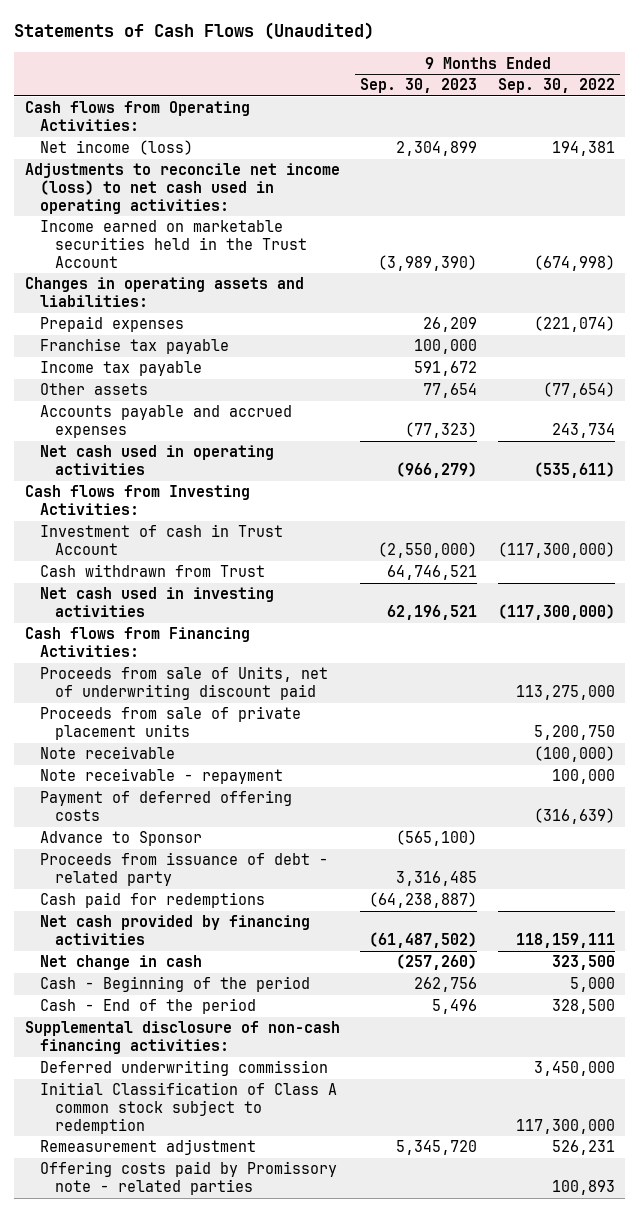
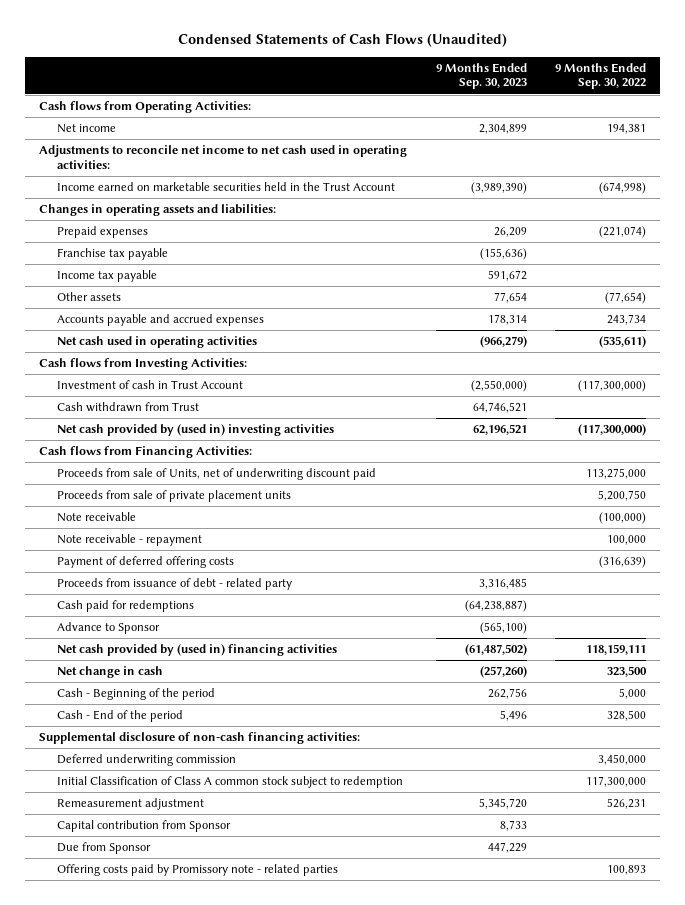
[14,22,375,41] Statements of Cash Flows (Unaudited) -> [177,33,507,48] Condensed Statements of Cash Flows (Unaudited)
[39,140,193,156] Net income (loss) -> [56,124,116,134] Net income
[24,163,340,214] Adjustments to reconcile net income (loss) to net cash used in operating activities: -> [39,145,408,169] Adjustments to reconcile net income to net cash used in operating activities:
[414,339,478,355] 100,000 -> [479,248,527,261] (155,636)
[405,422,478,439] (77,323) -> [487,314,527,326] 178,314
[39,587,274,618] Net cash used in investing activities -> [56,424,334,437] Net cash provided by (used in) investing activities
[39,831,202,847] Advance to Sponsor -> [56,622,160,635] Advance to Sponsor
[39,915,310,946] Net cash provided by financing activities -> [56,644,337,657] Net cash provided by (used in) financing activities
none -> [56,820,231,833] Capital contribution from Sponsor
none -> [56,842,151,855] Due from Sponsor

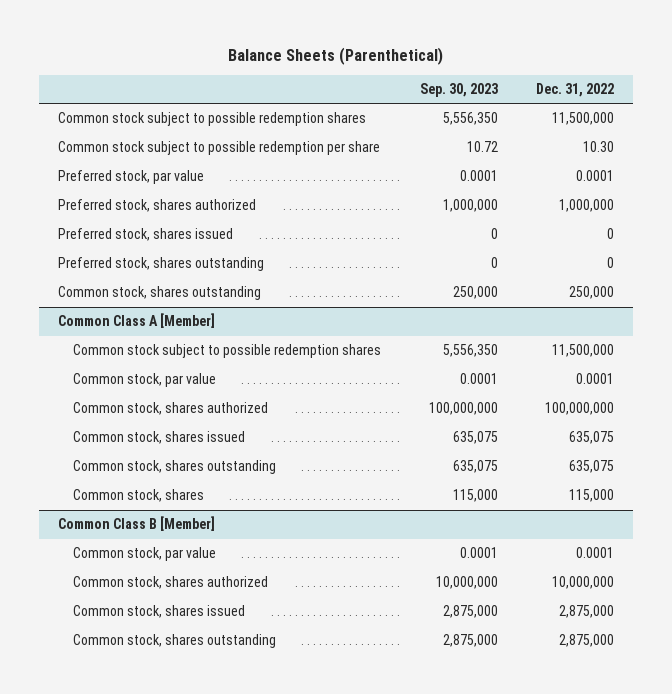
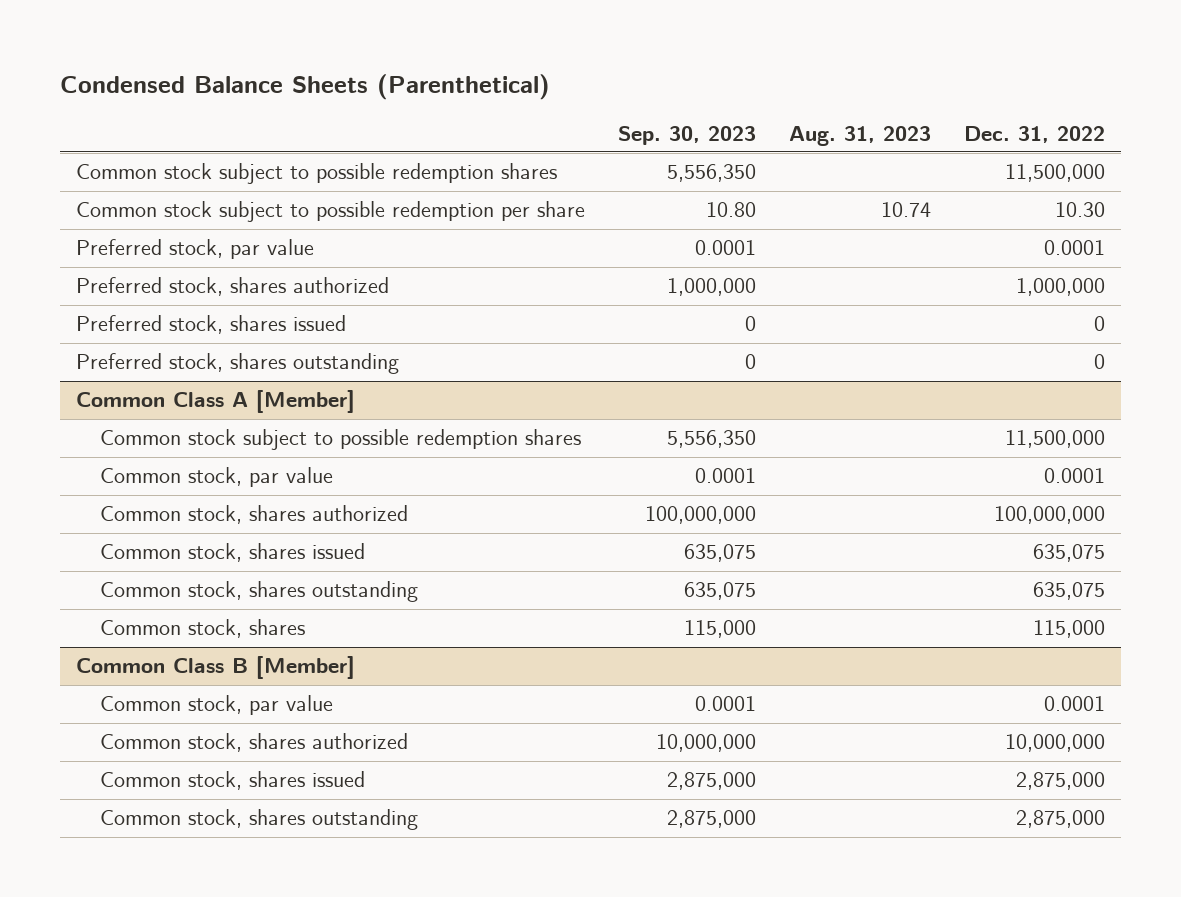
[228,46,444,65] Balance Sheets (Parenthetical) -> [59,74,550,101] Condensed Balance Sheets (Parenthetical)
none -> [788,125,931,146] Aug. 31, 2023
[466,141,498,153] 10.72 -> [706,202,757,218] 10.80
[58,286,262,301] Common stock, shares outstanding -> none

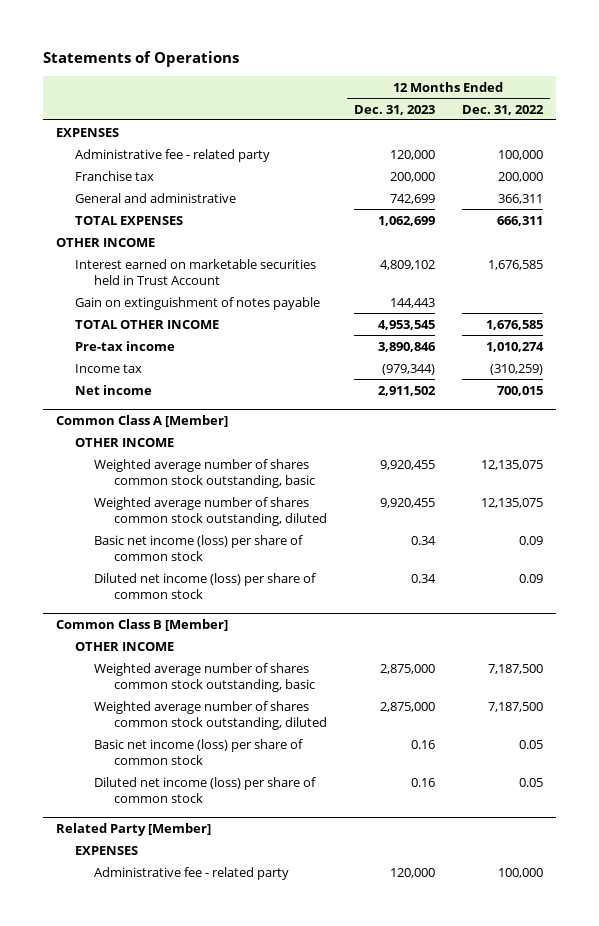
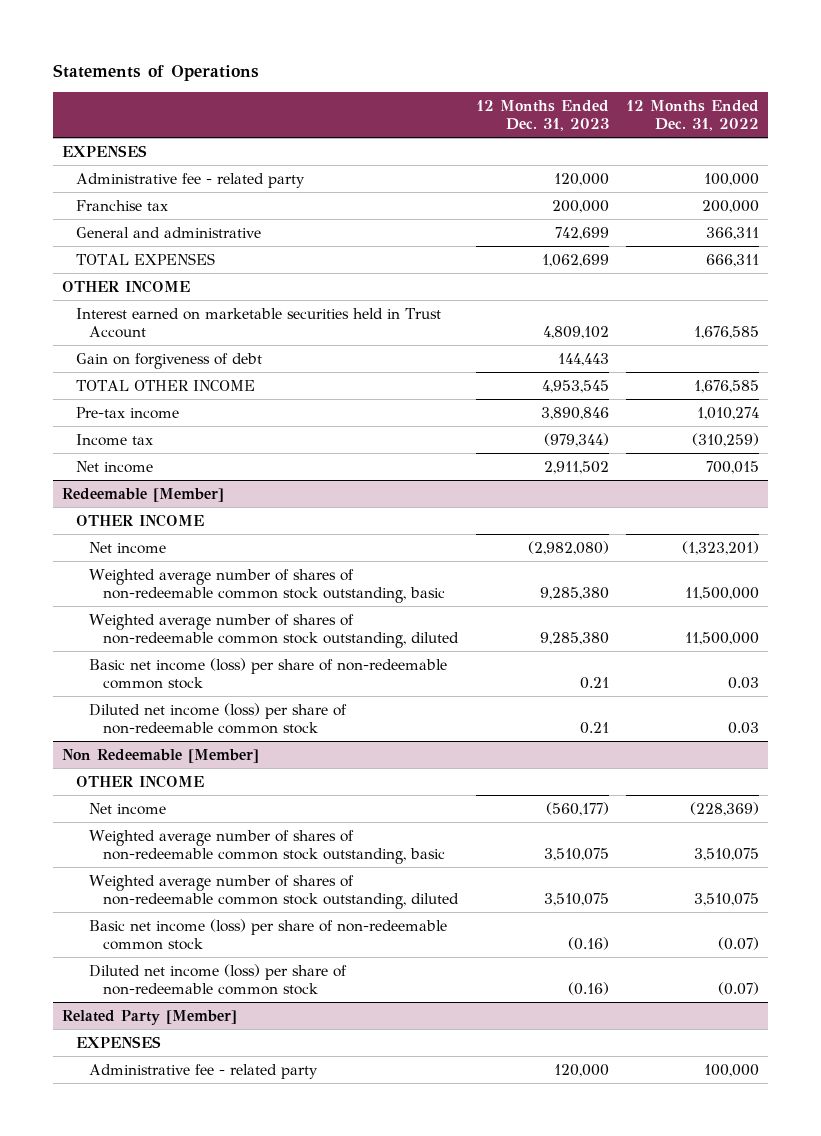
[75,296,321,310] Gain on extinguishment of notes payable -> [75,352,262,369] Gain on forgiveness of debt
[56,414,229,427] Common Class A [Member] -> none
none -> [61,487,224,502] Redeemable [Member]
[56,618,229,631] Common Class B [Member] -> none
none -> [89,541,167,554] Net income
[94,458,315,488] Weighted average number of shares common stock outstanding, basic -> [89,568,446,603] Weighted average number of shares of non-redeemable common stock outstanding, basic
[379,459,435,470] 9,920,455 -> [539,586,609,600] 9,285,380
[480,459,543,470] 12,135,075 -> [685,586,760,600] 11,500,000
[94,496,327,526] Weighted average number of shares common stock outstanding, diluted -> [89,613,460,648] Weighted average number of shares of non-redeemable common stock outstanding, diluted
[379,497,435,508] 9,920,455 -> [539,631,609,645] 9,285,380
[480,497,543,508] 12,135,075 -> [685,631,760,645] 11,500,000
[94,534,304,561] Basic net income (loss) per share of common stock -> [89,657,448,689] Basic net income (loss) per share of non-redeemable common stock
[410,535,436,545] 0.34 -> [579,676,609,689] 0.21
[518,535,543,545] 0.09 -> [728,676,760,689] 0.03
[94,572,317,599] Diluted net income (loss) per share of common stock -> [89,702,348,734] Diluted net income (loss) per share of non-redeemable common stock
[410,573,436,583] 0.34 -> [579,721,609,734] 0.21
[518,573,543,583] 0.09 -> [728,721,760,734] 0.03
none -> [61,748,259,763] Non Redeemable [Member]
none -> [89,802,167,815] Net income
[94,662,315,692] Weighted average number of shares common stock outstanding, basic -> [89,829,446,864] Weighted average number of shares of non-redeemable common stock outstanding, basic
[379,663,435,674] 2,875,000 -> [543,847,609,861] 3,510,075
[487,663,543,674] 7,187,500 -> [694,847,760,861] 3,510,075
[94,700,327,730] Weighted average number of shares common stock outstanding, diluted -> [89,874,460,909] Weighted average number of shares of non-redeemable common stock outstanding, diluted
[379,701,435,712] 2,875,000 -> [543,892,609,906] 3,510,075
[487,701,543,712] 7,187,500 -> [694,892,760,906] 3,510,075
[94,738,304,765] Basic net income (loss) per share of common stock -> [89,918,448,950] Basic net income (loss) per share of non-redeemable common stock
[410,739,435,749] 0.16 -> [567,936,609,950] (0.16)
[518,739,543,749] 0.05 -> [718,936,760,950] (0.07)
[94,776,317,803] Diluted net income (loss) per share of common stock -> [89,963,348,995] Diluted net income (loss) per share of non-redeemable common stock
[410,777,435,787] 0.16 -> [567,981,609,995] (0.16)
[518,777,543,787] 0.05 -> [718,981,760,995] (0.07)

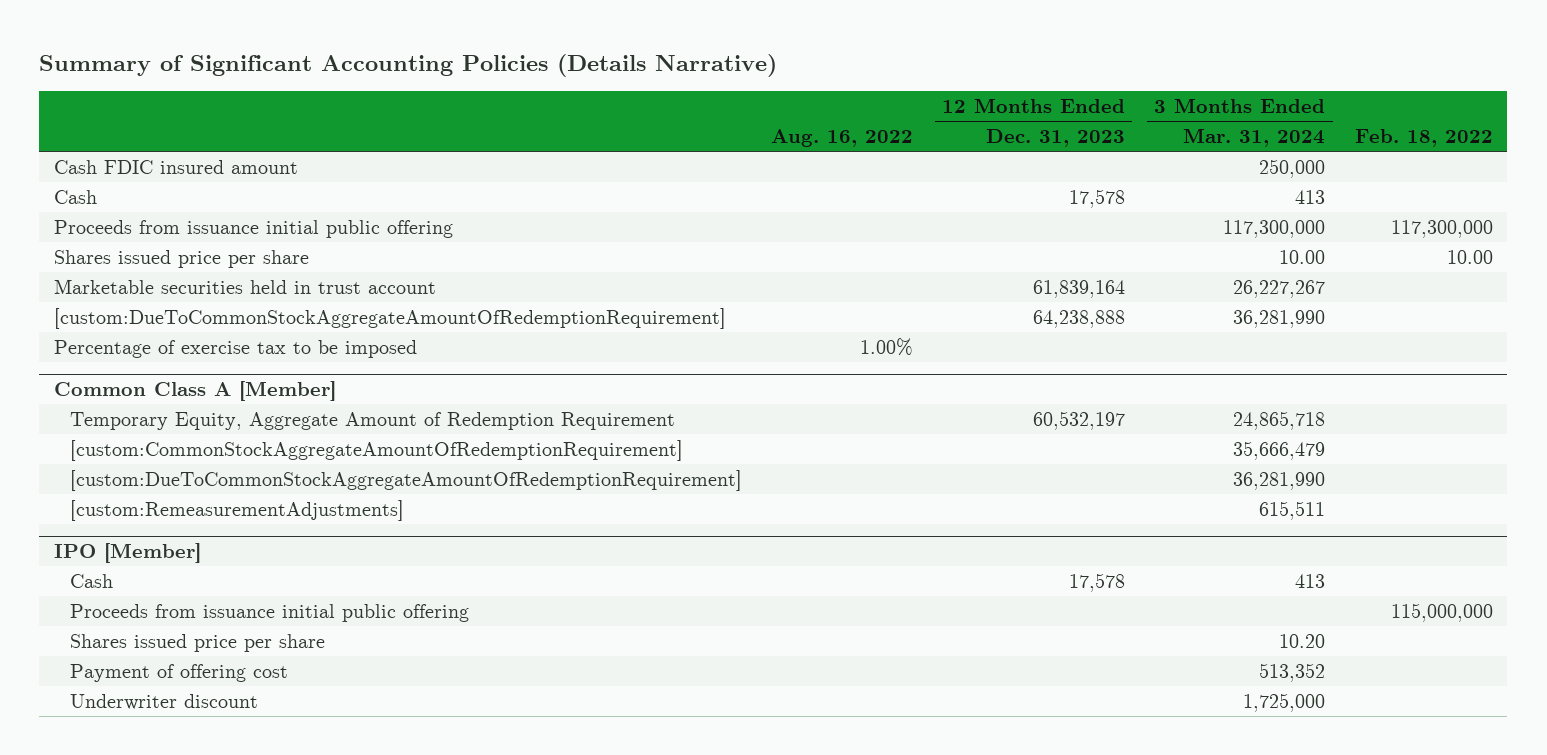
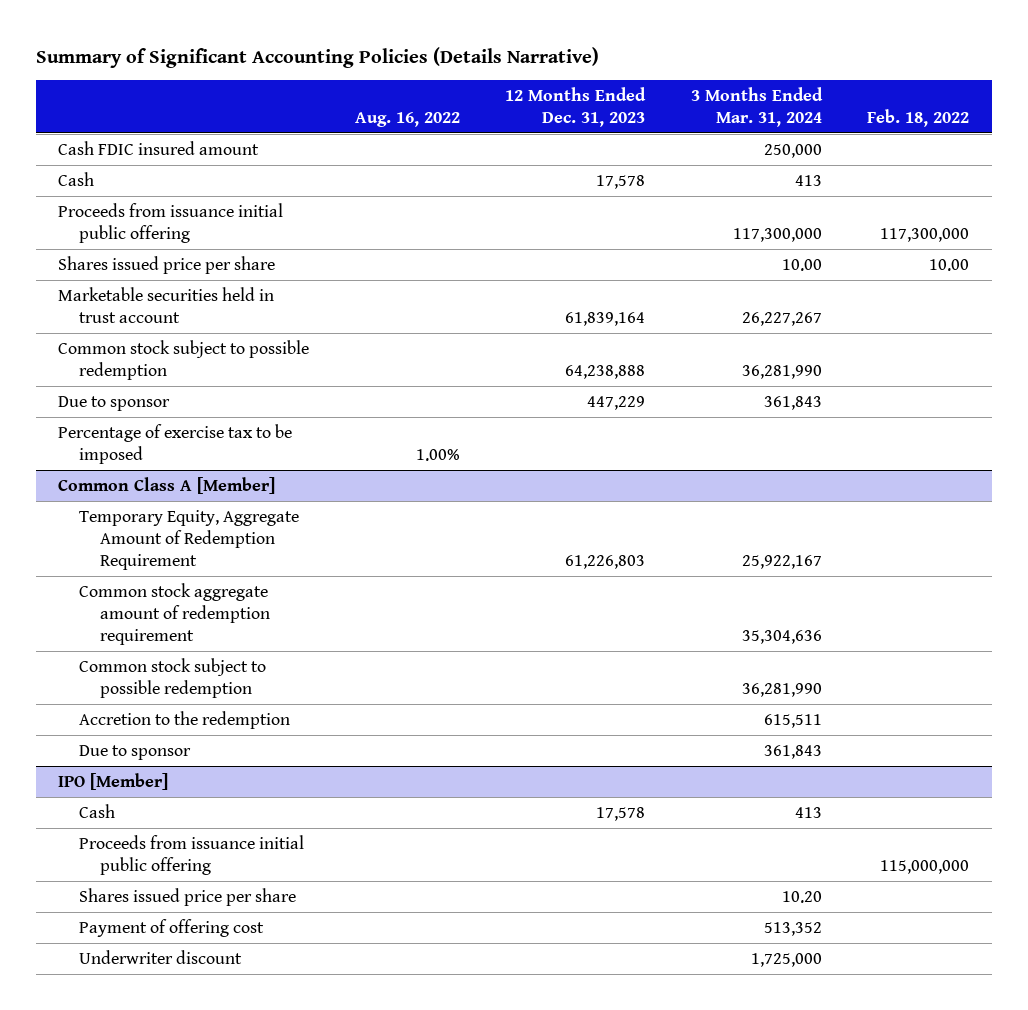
[54,308,727,330] [custom:DueToCommonStockAggregateAmountOfRedemptionRequirement] -> [58,339,310,380] Common stock subject to possible redemption
none -> [58,395,171,411] Due to sponsor
[69,440,683,462] [custom:CommonStockAggregateAmountOfRedemptionRequirement] -> none
[1033,411,1126,431] 60,532,197 -> [565,554,646,569] 61,226,803
[1233,411,1326,431] 24,865,718 -> [741,554,822,569] 25,922,167
none -> [79,582,270,645] Common stock aggregate amount of redemption requirement
[69,470,742,492] [custom:DueToCommonStockAggregateAmountOfRedemptionRequirement] -> [79,657,267,698] Common stock subject to possible redemption
[69,500,404,522] [custom:RemeasurementAdjustments] -> [79,710,291,729] Accretion to the redemption
none -> [79,744,192,760] Due to sponsor

